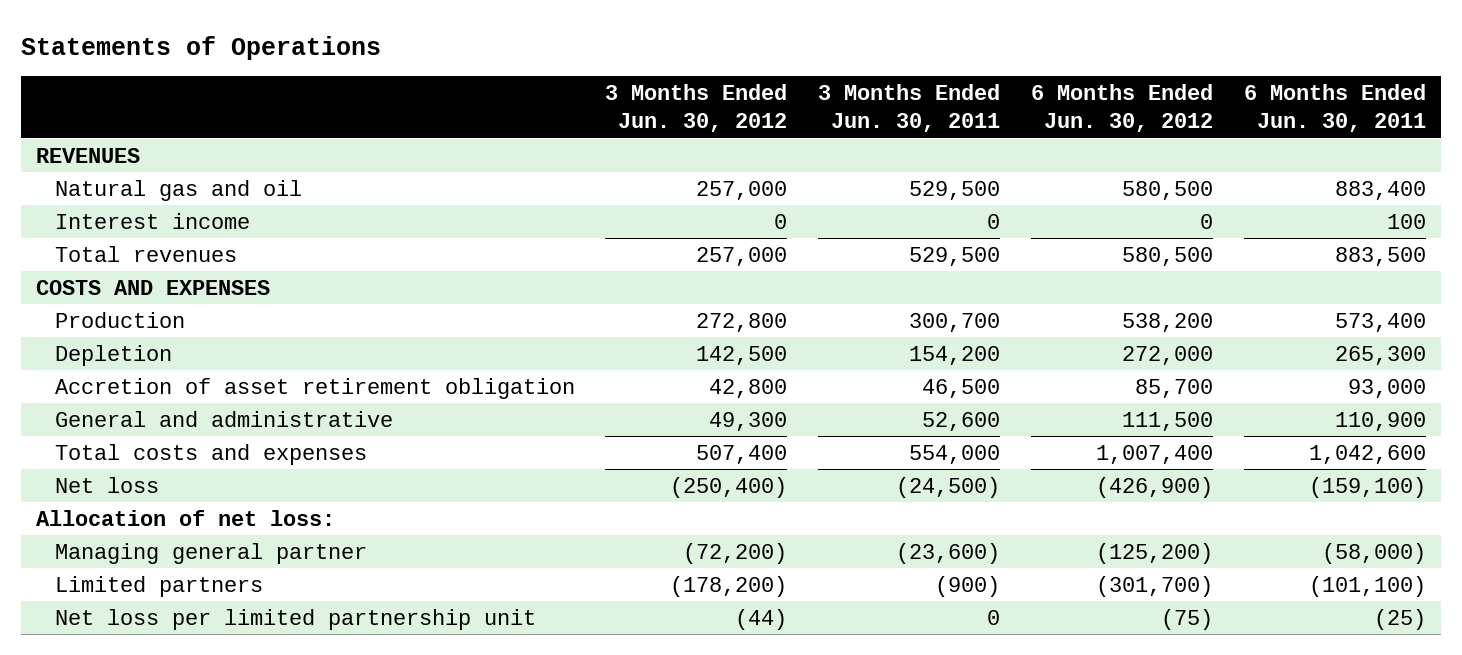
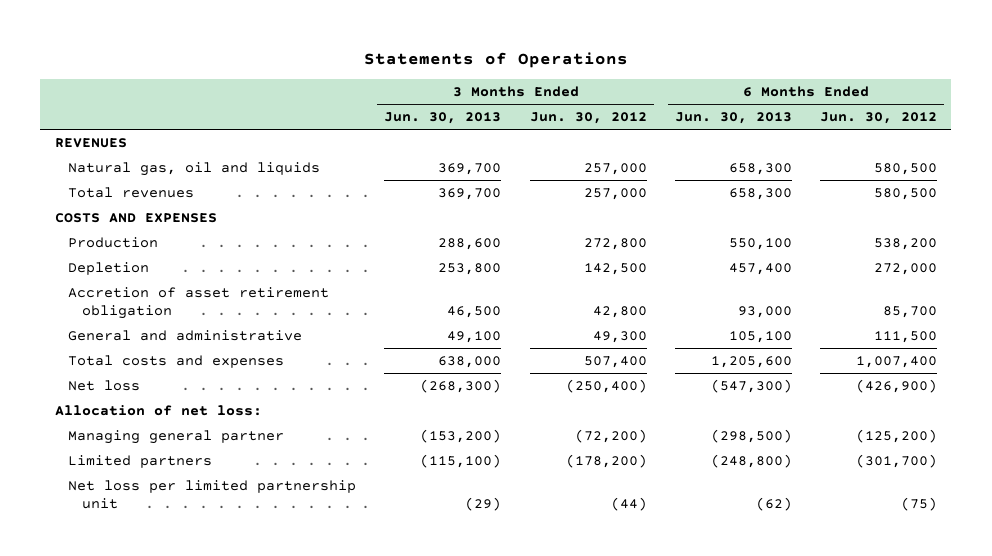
[818,84,1001,132] 3 Months Ended Jun. 30, 2011 -> none
[1243,84,1426,132] 6 Months Ended Jun. 30, 2011 -> none
none -> [384,112,502,125] Jun. 30, 2013
none -> [674,112,792,125] Jun. 30, 2013
[54,212,250,229] Interest income -> none
[54,179,302,201] Natural gas and oil -> [68,162,321,177] Natural gas, oil and liquids

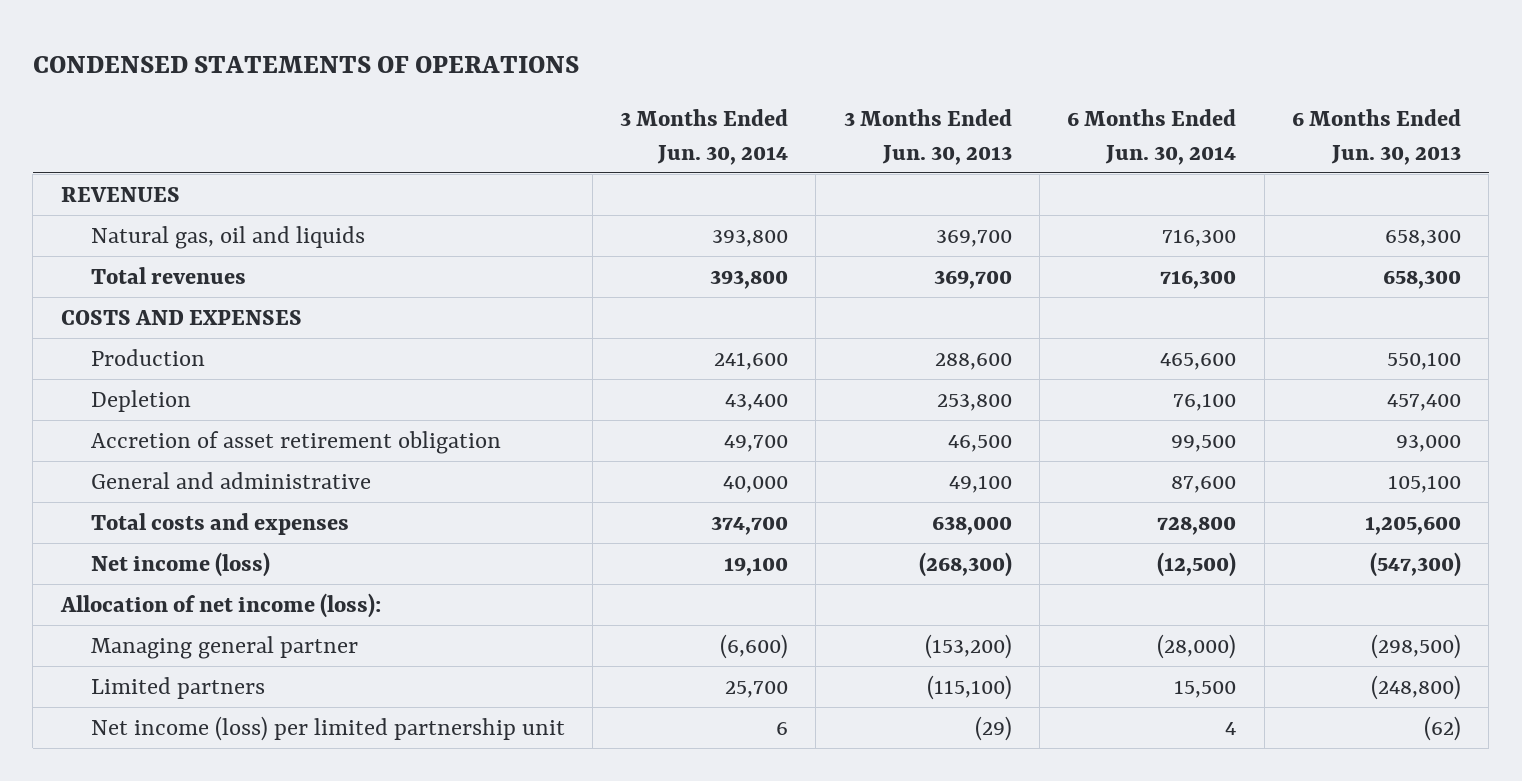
[363,51,628,68] Statements of Operations -> [32,55,579,73] CONDENSED STATEMENTS OF OPERATIONS
[529,112,647,125] Jun. 30, 2012 -> none
[819,112,937,125] Jun. 30, 2012 -> none
none -> [620,109,789,165] 3 Months Ended Jun. 30, 2014
none -> [1067,109,1237,165] 6 Months Ended Jun. 30, 2014
[68,380,141,392] Net loss -> [90,551,270,577] Net income (loss)
[54,405,262,417] Allocation of net loss: -> [59,592,381,618] Allocation of net income (loss):
[68,480,357,509] Net loss per limited partnership unit -> [90,715,565,741] Net income (loss) per limited partnership unit

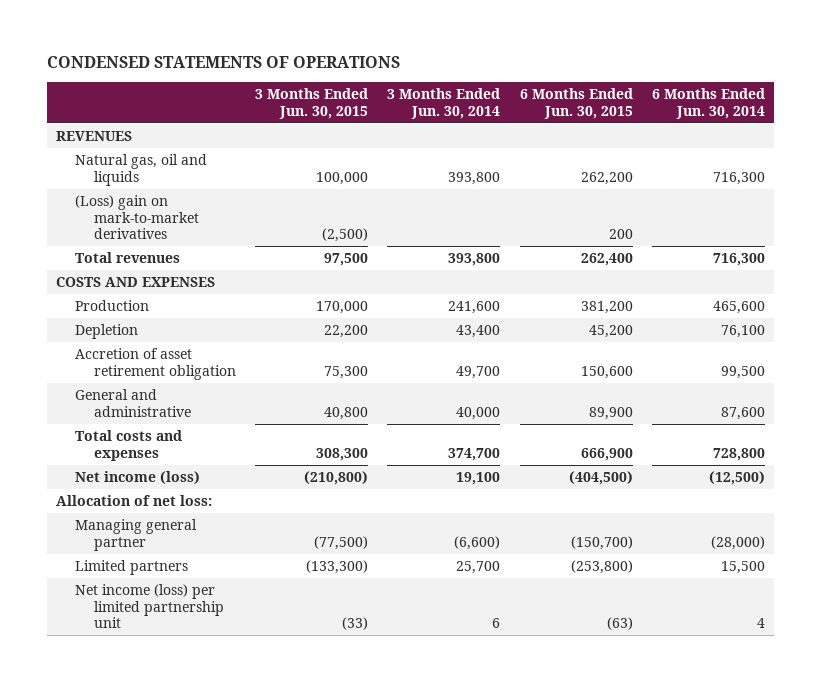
[843,109,1012,165] 3 Months Ended Jun. 30, 2013 -> none
[1291,109,1461,165] 6 Months Ended Jun. 30, 2013 -> none
none -> [255,87,369,119] 3 Months Ended Jun. 30, 2015
none -> [519,87,633,119] 6 Months Ended Jun. 30, 2015
none -> [75,194,200,240] (Loss) gain on mark-to-market derivatives
[59,592,381,618] Allocation of net income (loss): -> [56,494,213,506] Allocation of net loss:

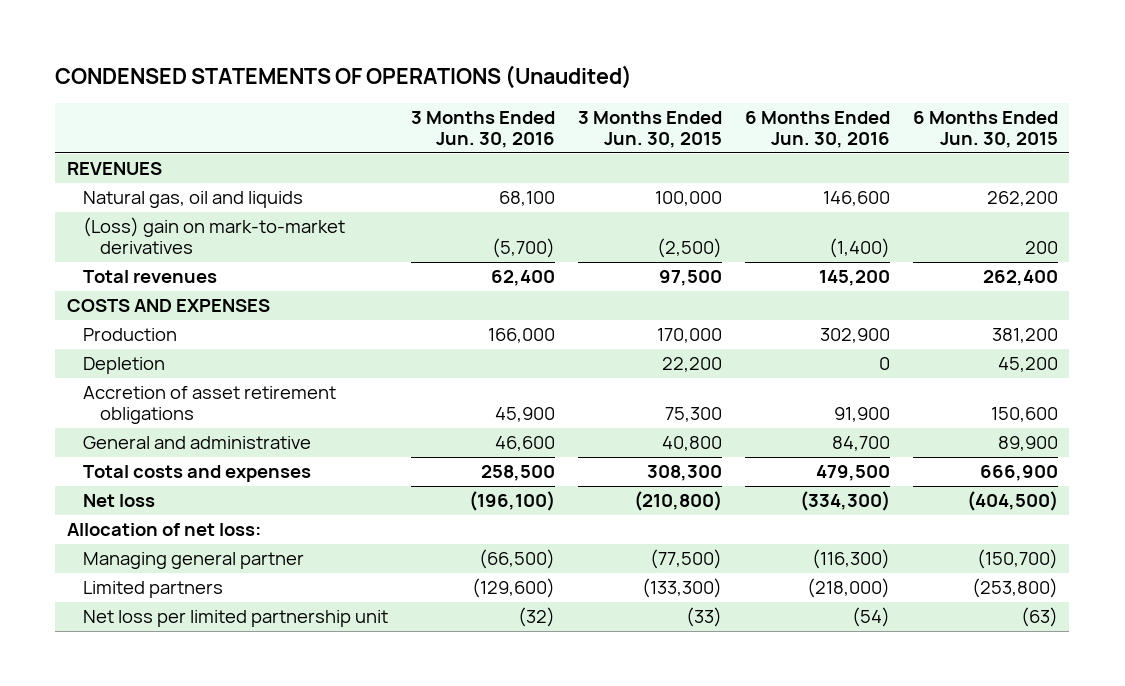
[46,56,400,69] CONDENSED STATEMENTS OF OPERATIONS -> [55,65,633,90] CONDENSED STATEMENTS OF OPERATIONS (Unaudited)
[387,87,501,119] 3 Months Ended Jun. 30, 2014 -> none
[651,87,765,119] 6 Months Ended Jun. 30, 2014 -> none
none -> [411,110,556,149] 3 Months Ended Jun. 30, 2016
none -> [744,110,890,149] 6 Months Ended Jun. 30, 2016
[75,347,237,380] Accretion of asset retirement obligation -> [83,386,337,425] Accretion of asset retirement obligations
[75,470,201,484] Net income (loss) -> [83,494,156,508] Net loss
[75,583,225,629] Net income (loss) per limited partnership unit -> [83,610,389,628] Net loss per limited partnership unit

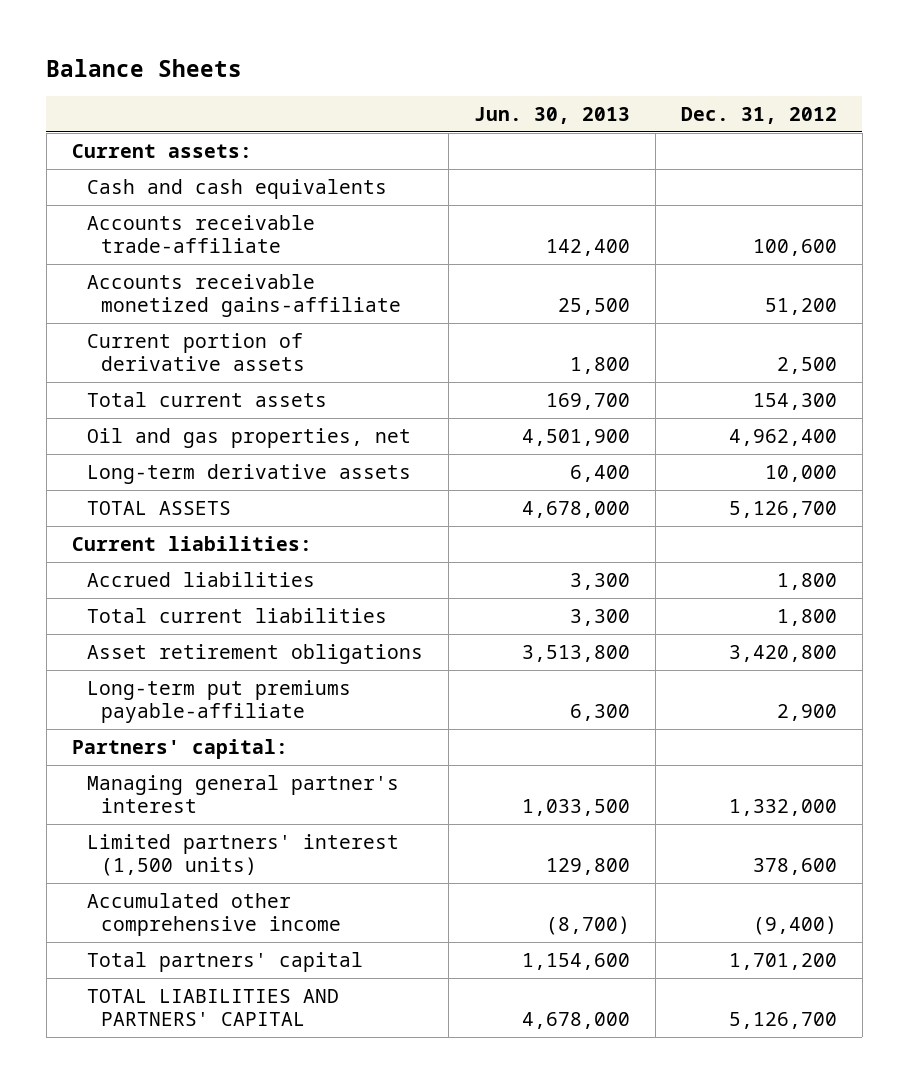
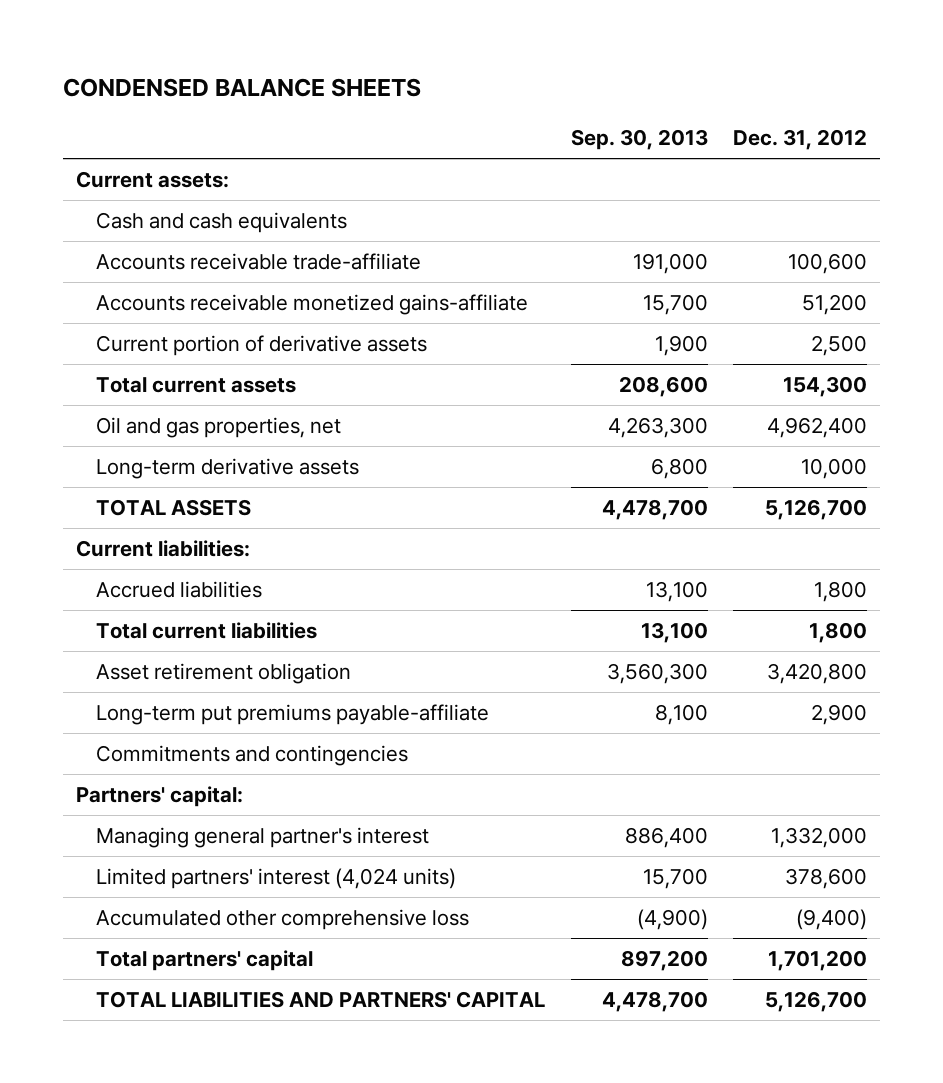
[46,58,243,77] Balance Sheets -> [62,77,421,97] CONDENSED BALANCE SHEETS
[473,106,630,124] Jun. 30, 2013 -> none
none -> [570,128,708,150] Sep. 30, 2013
[86,643,423,664] Asset retirement obligations -> [96,663,352,685] Asset retirement obligation
none -> [96,745,409,767] Commitments and contingencies
[86,833,399,876] Limited partners' interest (1,500 units) -> [96,868,457,890] Limited partners' interest (4,024 units)
[86,892,342,936] Accumulated other comprehensive income -> [96,909,470,931] Accumulated other comprehensive loss

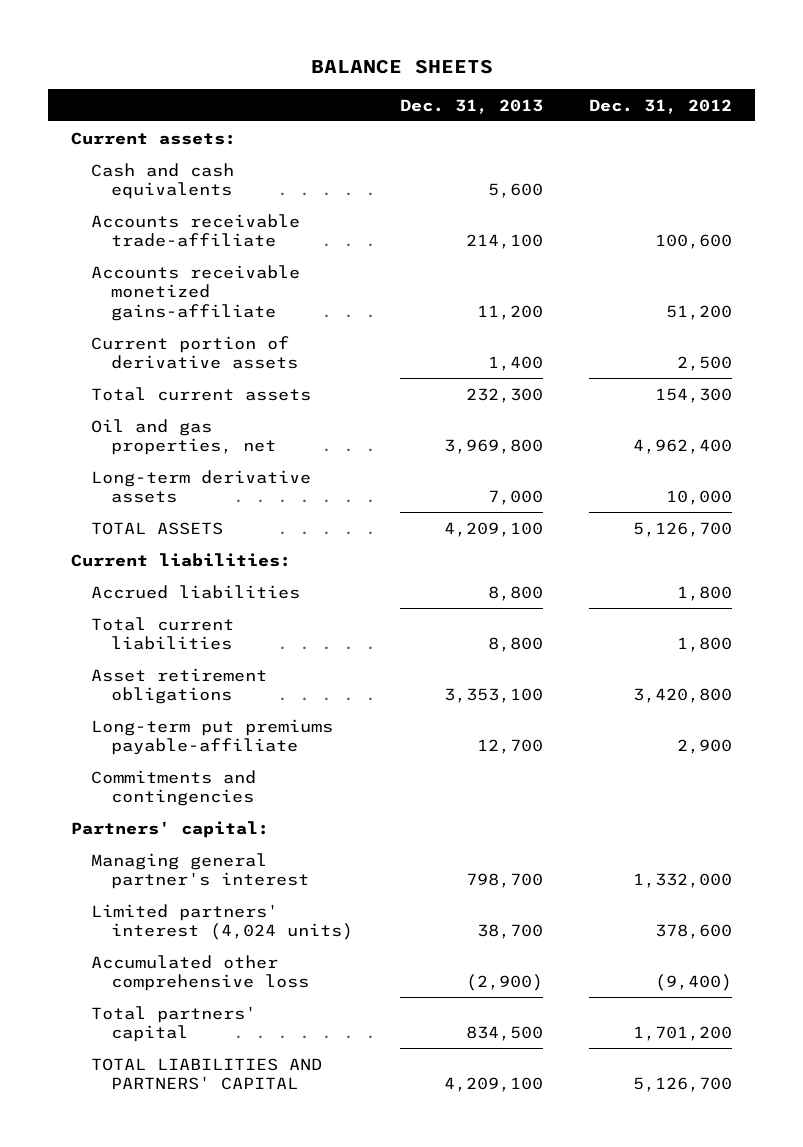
[62,77,421,97] CONDENSED BALANCE SHEETS -> [310,58,493,74] BALANCE SHEETS
[570,128,708,150] Sep. 30, 2013 -> none
none -> [399,98,543,114] Dec. 31, 2013
[96,663,352,685] Asset retirement obligation -> [91,667,268,705] Asset retirement obligations

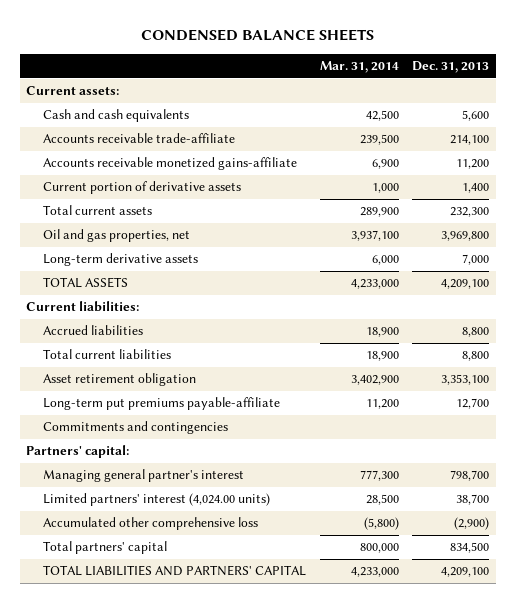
[310,58,493,74] BALANCE SHEETS -> [140,29,374,42] CONDENSED BALANCE SHEETS
[589,98,733,114] Dec. 31, 2012 -> none
none -> [319,61,399,74] Mar. 31, 2014
[91,667,268,705] Asset retirement obligations -> [43,373,197,387] Asset retirement obligation
[91,903,354,941] Limited partners' interest (4,024 units) -> [43,493,271,507] Limited partners' interest (4,024.00 units)

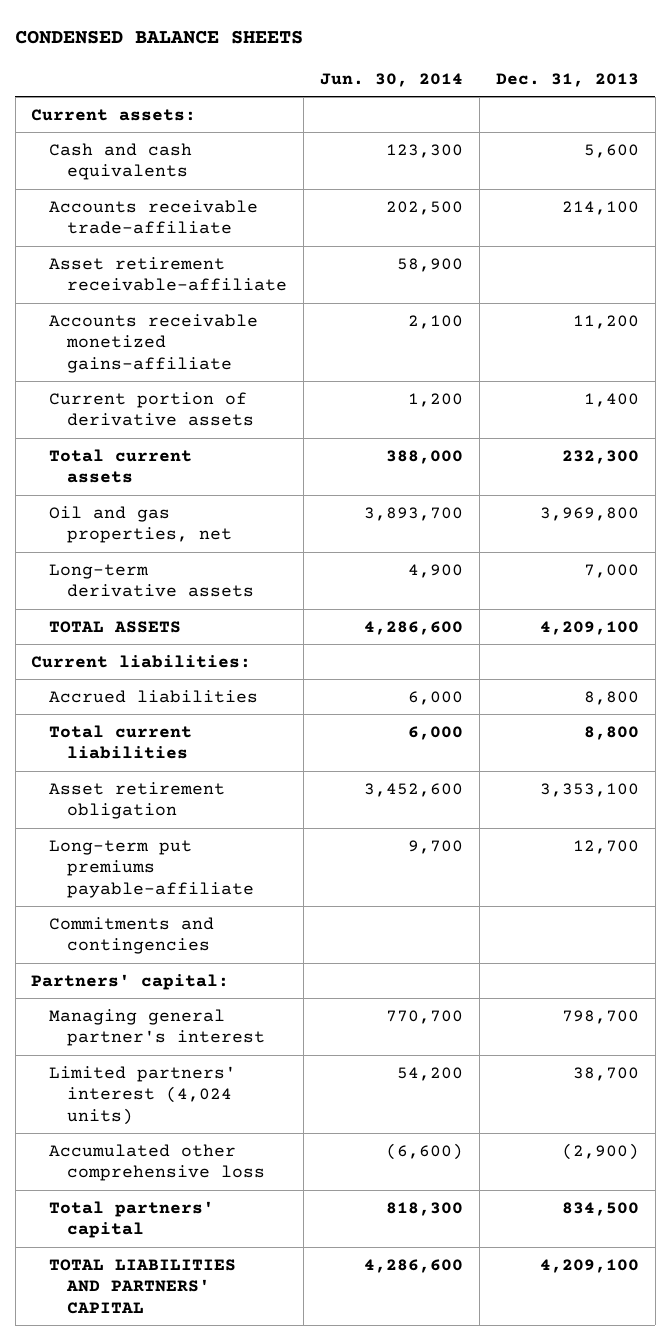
[319,61,399,74] Mar. 31, 2014 -> none
none -> [320,72,464,87] Jun. 30, 2014
none -> [49,256,288,292] Asset retirement receivable-affiliate
[43,493,271,507] Limited partners' interest (4,024.00 units) -> [49,1065,237,1125] Limited partners' interest (4,024 units)

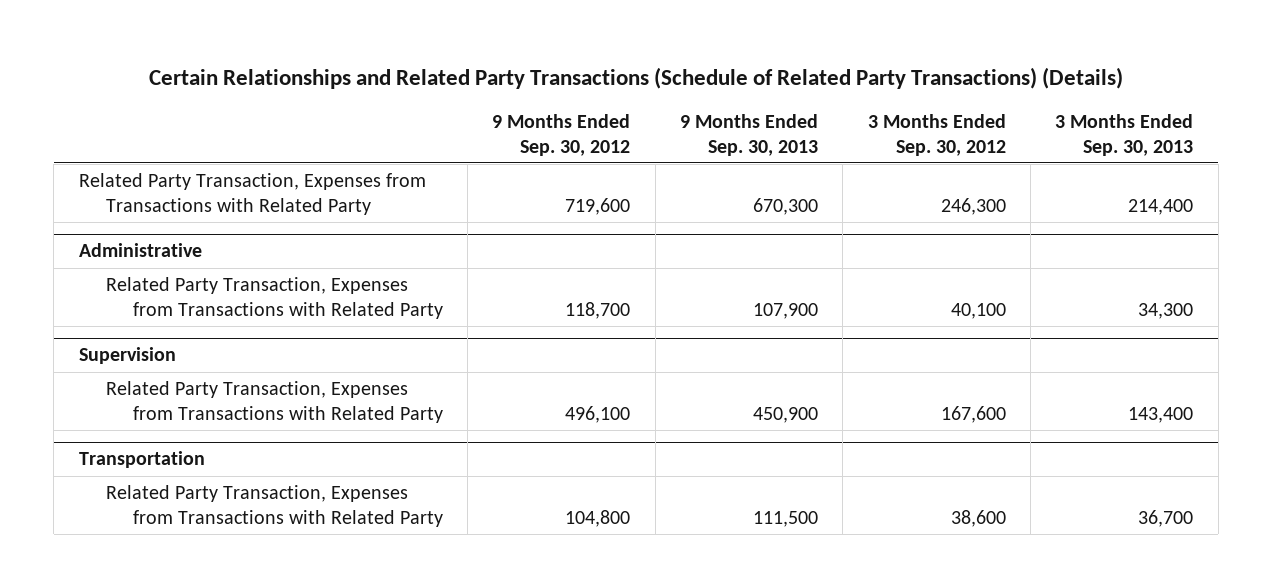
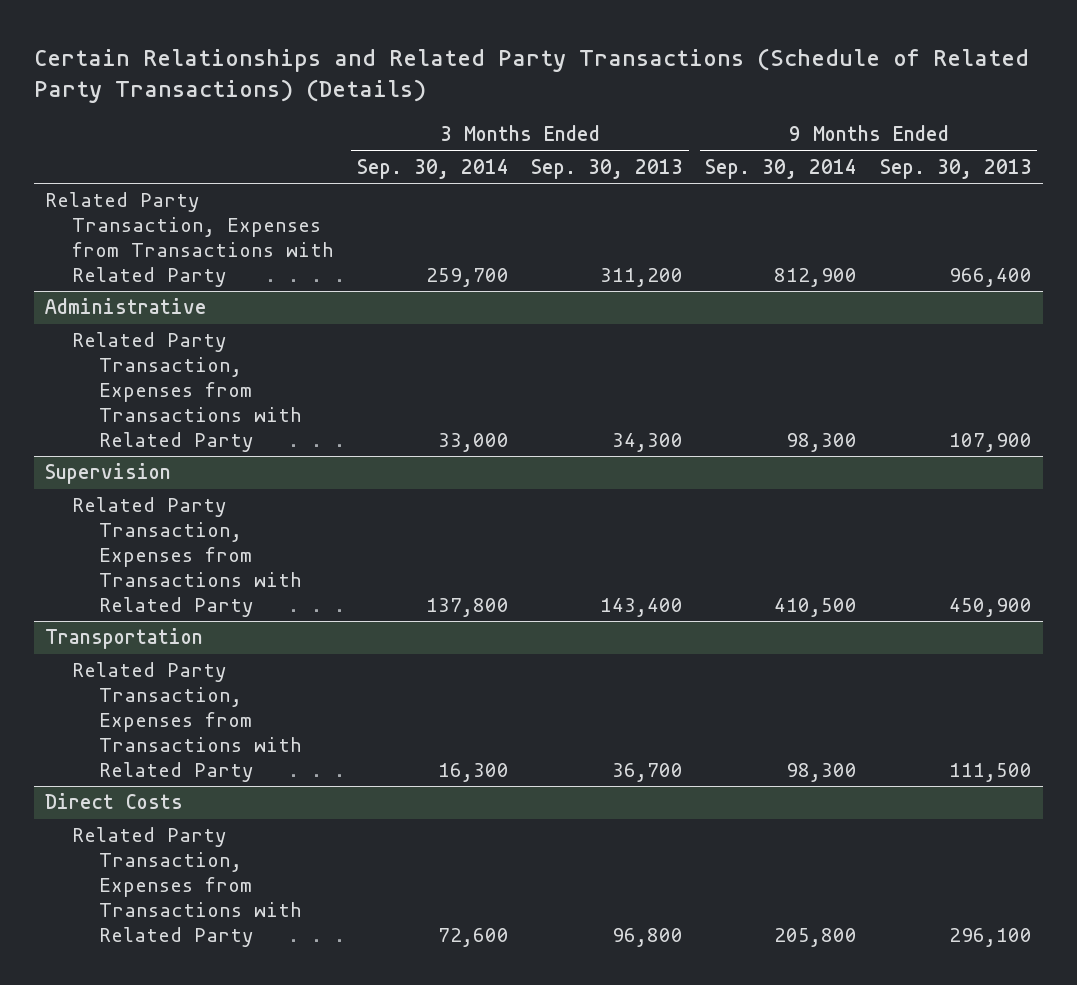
[492,114,631,156] 9 Months Ended Sep. 30, 2012 -> none
[867,114,1006,156] 3 Months Ended Sep. 30, 2012 -> none
none -> [356,158,509,179] Sep. 30, 2014
none -> [705,158,858,179] Sep. 30, 2014
[753,197,819,215] 670,300 -> [948,267,1032,287] 966,400
[1128,198,1194,215] 214,400 -> [599,267,683,287] 311,200
none -> [45,793,184,810] Direct Costs
none -> [72,827,303,947] Related Party Transaction, Expenses from Transactions with Related Party

